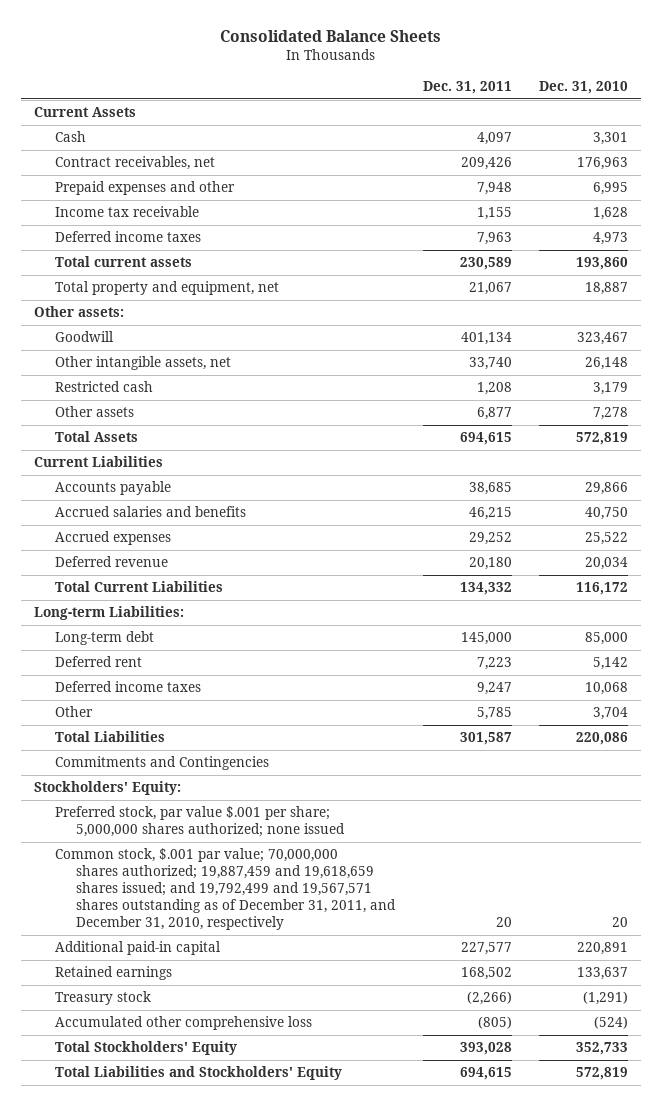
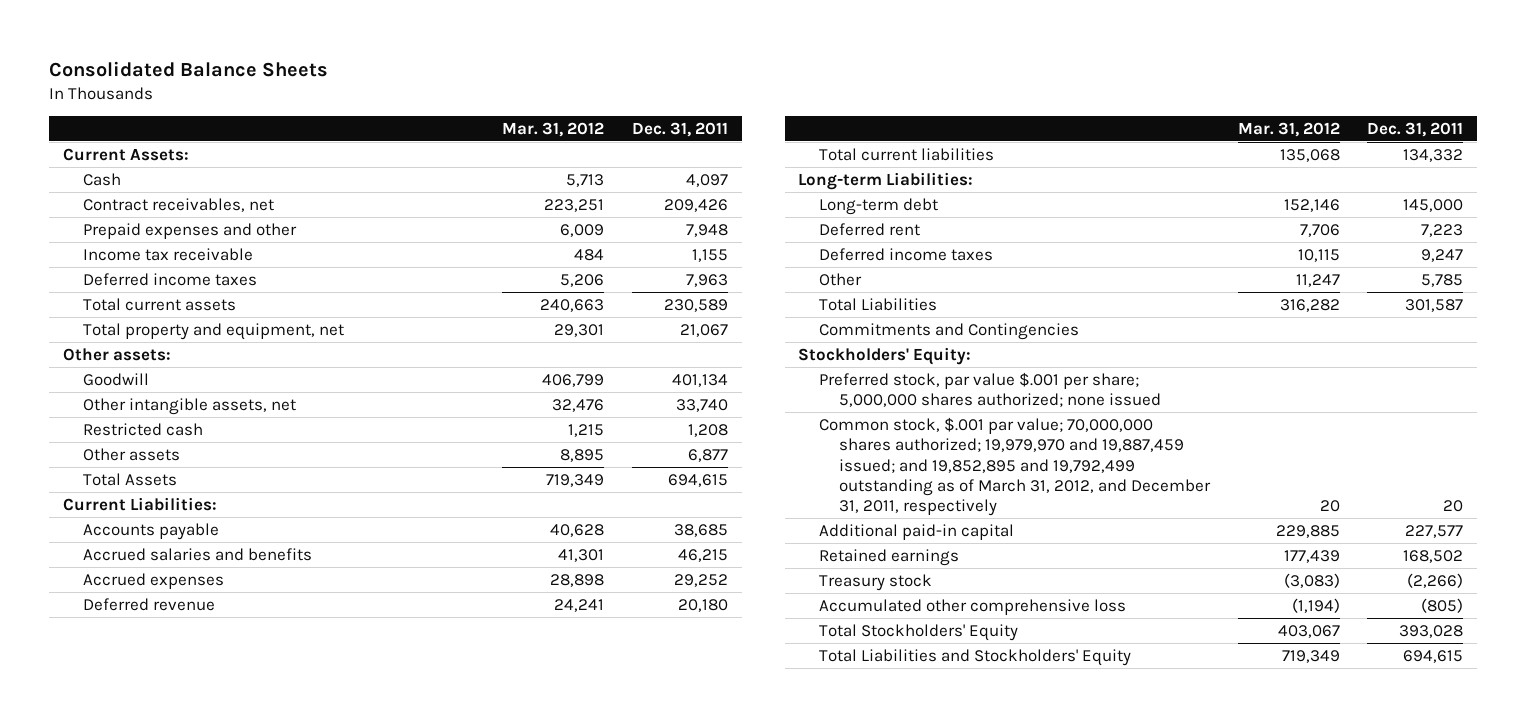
[538,80,628,94] Dec. 31, 2010 -> none
none -> [501,121,604,137] Mar. 31, 2012
[34,107,137,118] Current Assets -> [62,147,189,161] Current Assets:
[34,456,164,468] Current Liabilities -> [62,496,217,511] Current Liabilities:
[55,581,224,593] Total Current Liabilities -> [818,147,994,161] Total current liabilities
[55,848,397,931] Common stock, $.001 par value; 70,000,000 shares authorized; 19,887,459 and 19,618,659 shares issued; and 19,792,499 and 19,567,571 shares outstanding as of December 31, 2011, and December 31, 2010, respectively -> [818,416,1211,517] Common stock, $.001 par value; 70,000,000 shares authorized; 19,979,970 and 19,887,459 issued; and 19,852,895 and 19,792,499 outstanding as of March 31, 2012, and December 31, 2011, respectively

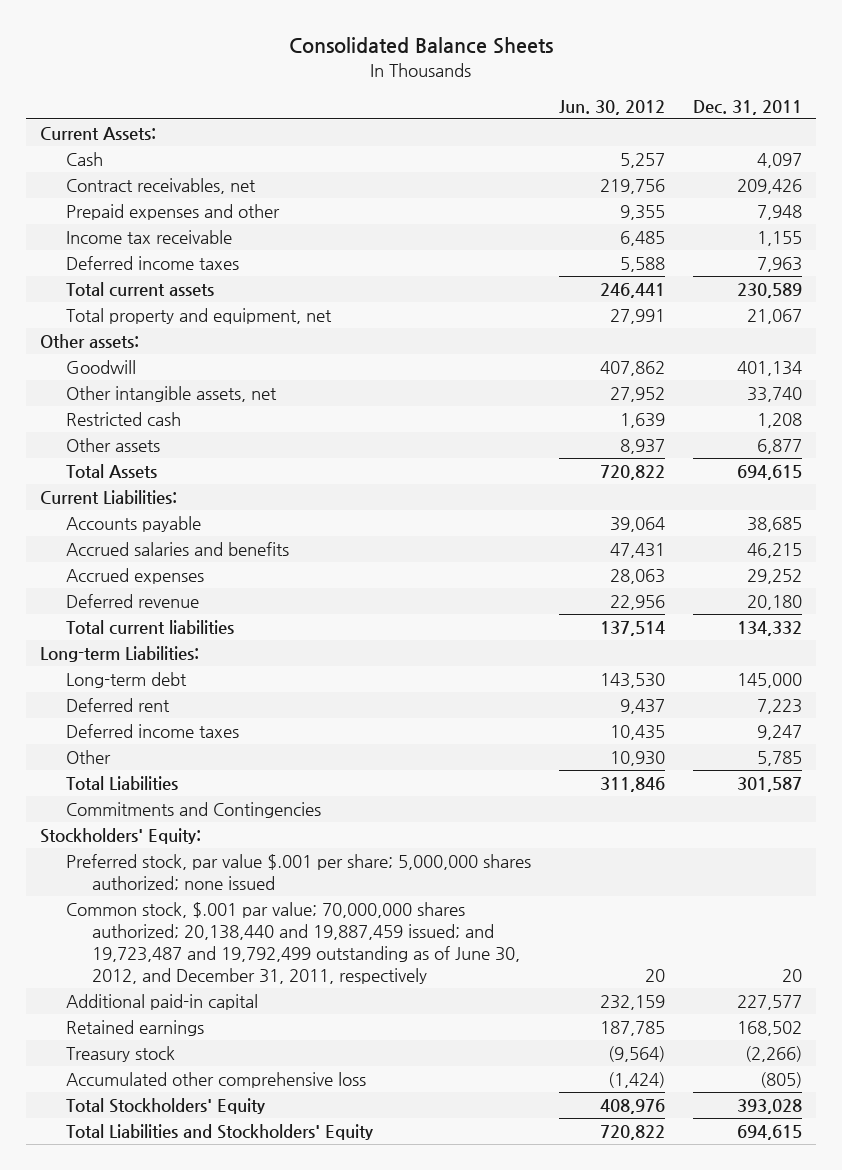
[501,121,604,137] Mar. 31, 2012 -> none
none -> [559,99,666,115] Jun. 30, 2012
[818,416,1211,517] Common stock, $.001 par value; 70,000,000 shares authorized; 19,979,970 and 19,887,459 issued; and 19,852,895 and 19,792,499 outstanding as of March 31, 2012, and December 31, 2011, respectively -> [65,902,521,984] Common stock, $.001 par value; 70,000,000 shares authorized; 20,138,440 and 19,887,459 issued; and 19,723,487 and 19,792,499 outstanding as of June 30, 2012, and December 31, 2011, respectively

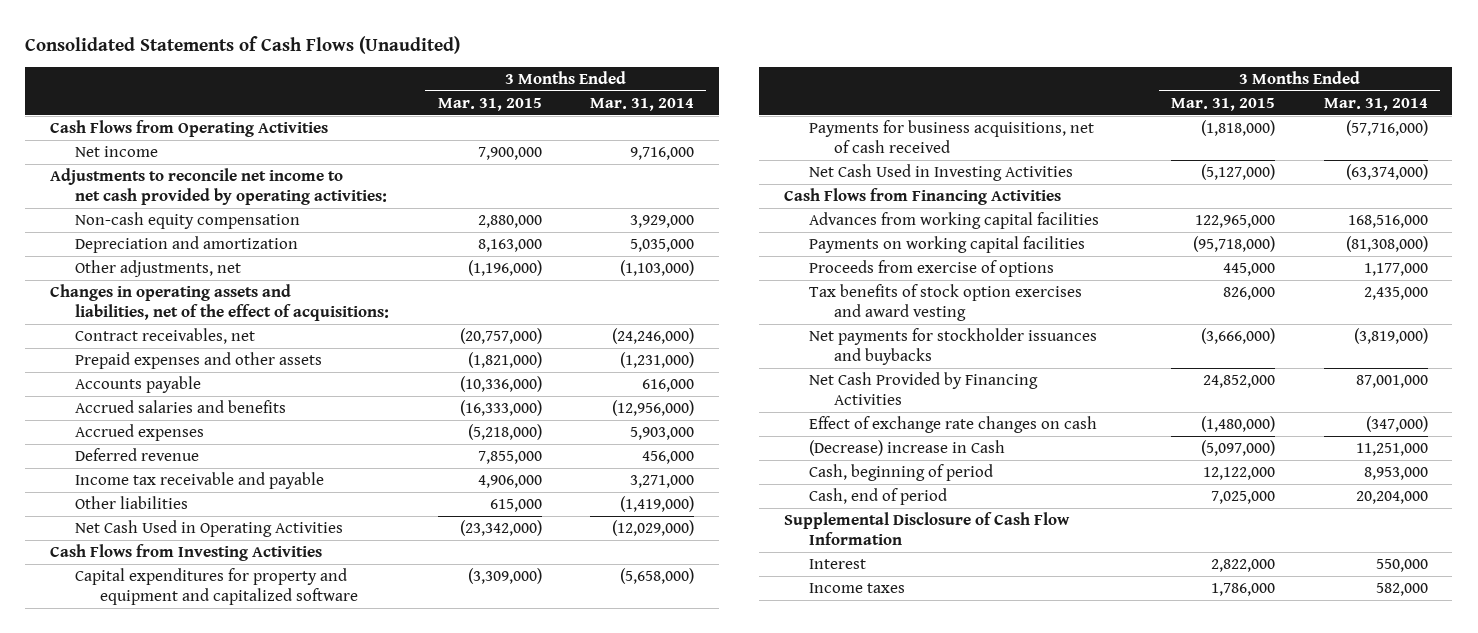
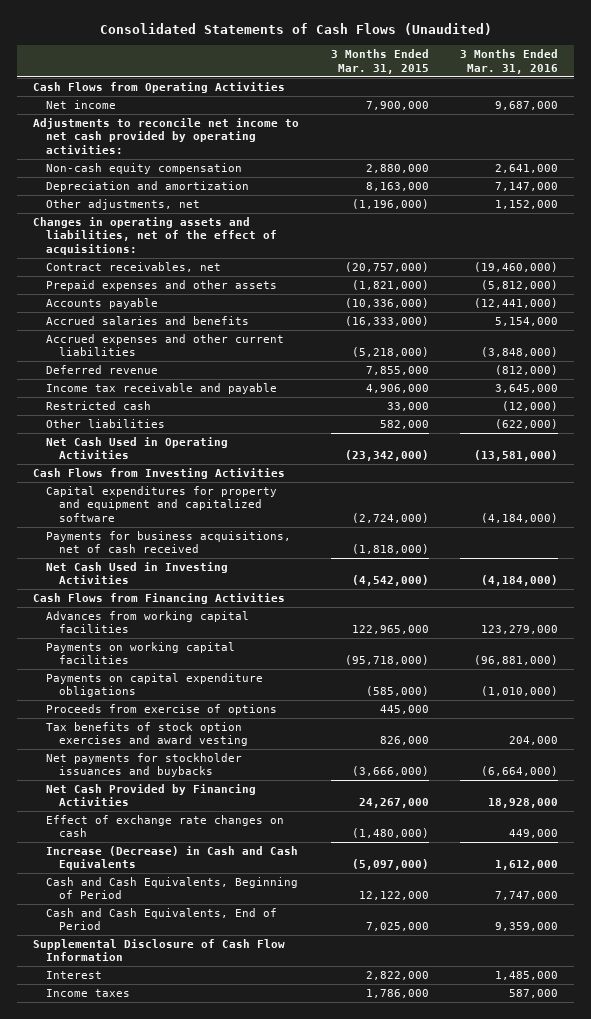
[590,98,695,112] Mar. 31, 2014 -> none
none -> [460,49,559,74] 3 Months Ended Mar. 31, 2016
[74,424,204,442] Accrued expenses -> [46,334,285,357] Accrued expenses and other current liabilities
none -> [46,401,152,411] Restricted cash
[489,499,542,513] 615,000 -> [379,420,429,430] 582,000
[467,568,542,585] (3,309,000) -> [351,512,429,523] (2,724,000)
[1201,164,1276,181] (5,127,000) -> [351,575,429,587] (4,542,000)
none -> [46,673,264,698] Payments on capital expenditure obligations
[1203,375,1276,389] 24,852,000 -> [358,798,429,809] 24,267,000
[808,440,1005,457] (Decrease) increase in Cash -> [46,846,299,871] Increase (Decrease) in Cash and Cash Equivalents
[808,464,993,482] Cash, beginning of period -> [46,877,299,900] Cash and Cash Equivalents, Beginning of Period
[808,488,947,506] Cash, end of period -> [46,908,278,931] Cash and Cash Equivalents, End of Period

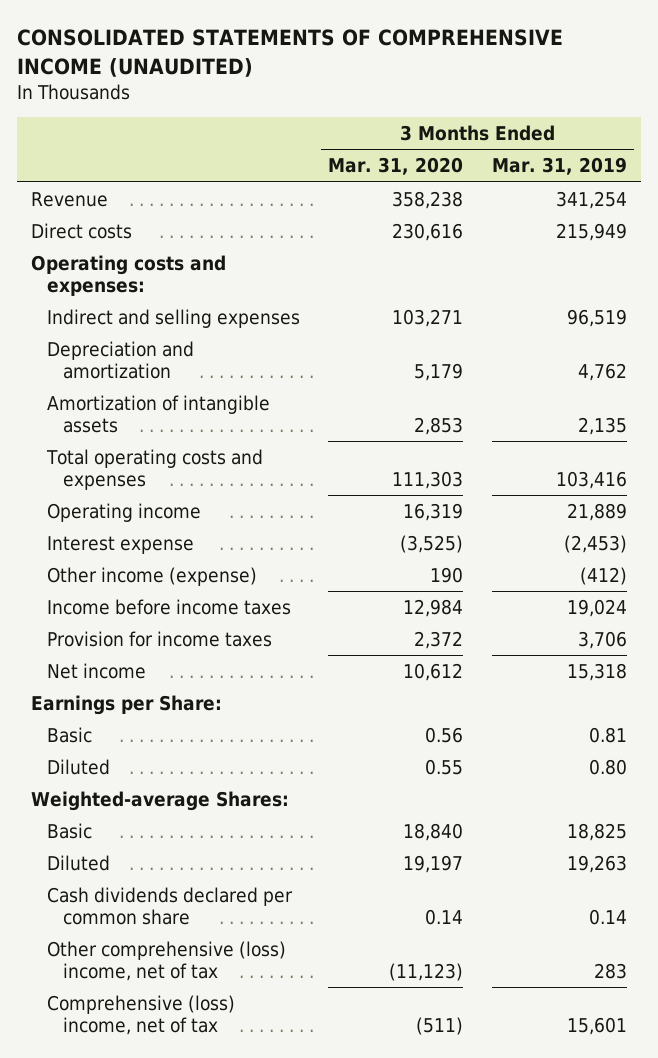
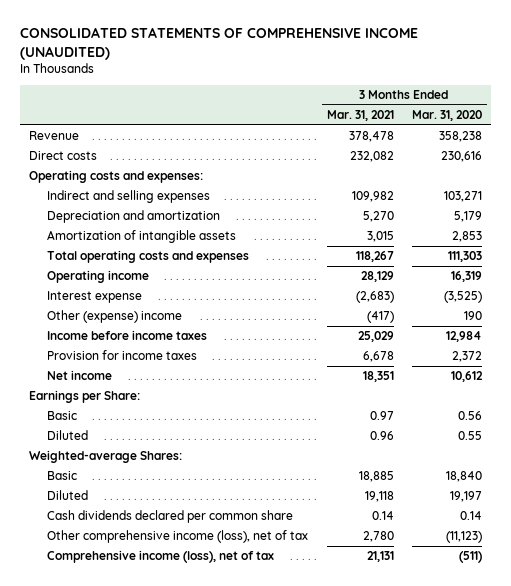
[491,157,627,176] Mar. 31, 2019 -> none
none -> [326,110,394,122] Mar. 31, 2021
[46,566,257,586] Other income (expense) -> [47,310,183,324] Other (expense) income
[46,940,286,981] Other comprehensive (loss) income, net of tax -> [47,530,309,544] Other comprehensive income (loss), net of tax
[46,994,235,1035] Comprehensive (loss) income, net of tax -> [47,550,275,564] Comprehensive income (loss), net of tax

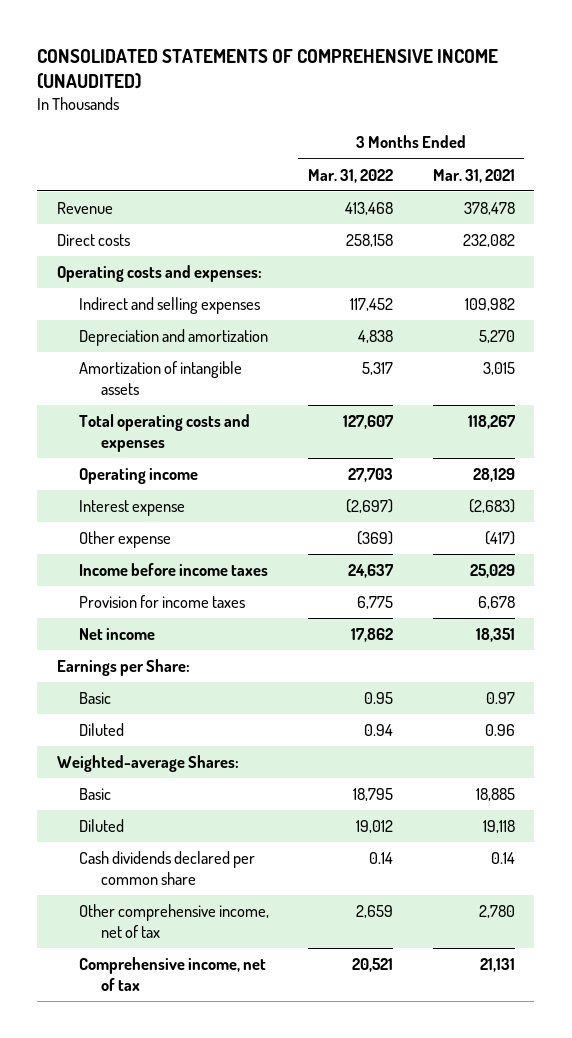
[412,110,483,122] Mar. 31, 2020 -> none
none -> [308,168,394,183] Mar. 31, 2022
[47,310,183,324] Other (expense) income -> [78,530,171,548] Other expense
[47,530,309,544] Other comprehensive income (loss), net of tax -> [78,903,269,939] Other comprehensive income, net of tax
[47,550,275,564] Comprehensive income (loss), net of tax -> [78,956,266,992] Comprehensive income, net of tax

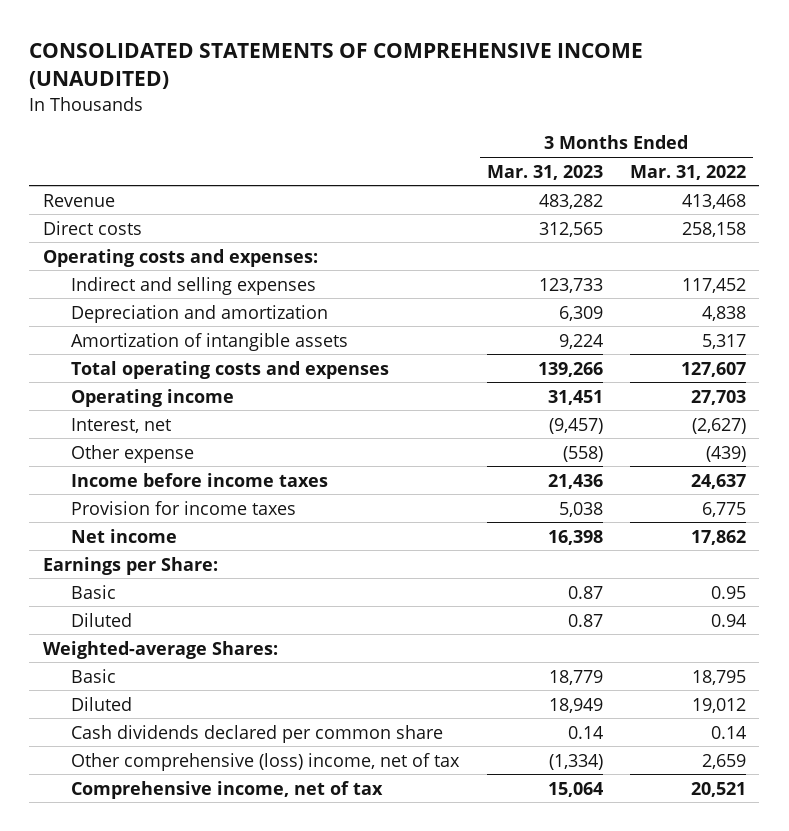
[432,168,515,183] Mar. 31, 2021 -> none
none -> [486,164,603,180] Mar. 31, 2023
[78,499,185,516] Interest expense -> none
none -> [71,417,172,433] Interest, net
[357,530,394,545] (369) -> [705,445,746,462] (439)
[78,903,269,939] Other comprehensive income, net of tax -> [71,752,461,771] Other comprehensive (loss) income, net of tax

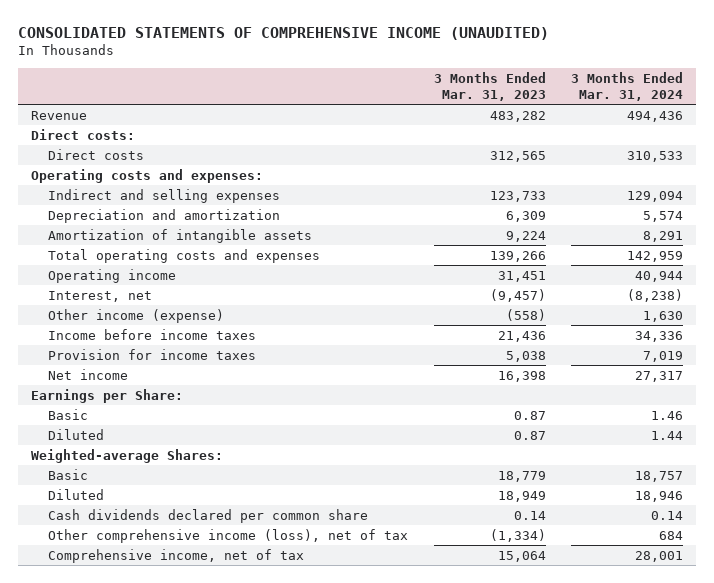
[629,164,746,180] Mar. 31, 2022 -> none
none -> [571,72,684,101] 3 Months Ended Mar. 31, 2024
none -> [30,128,135,140] Direct costs:
[71,444,195,463] Other expense -> [47,308,224,323] Other income (expense)
[71,752,461,771] Other comprehensive (loss) income, net of tax -> [47,528,408,543] Other comprehensive income (loss), net of tax

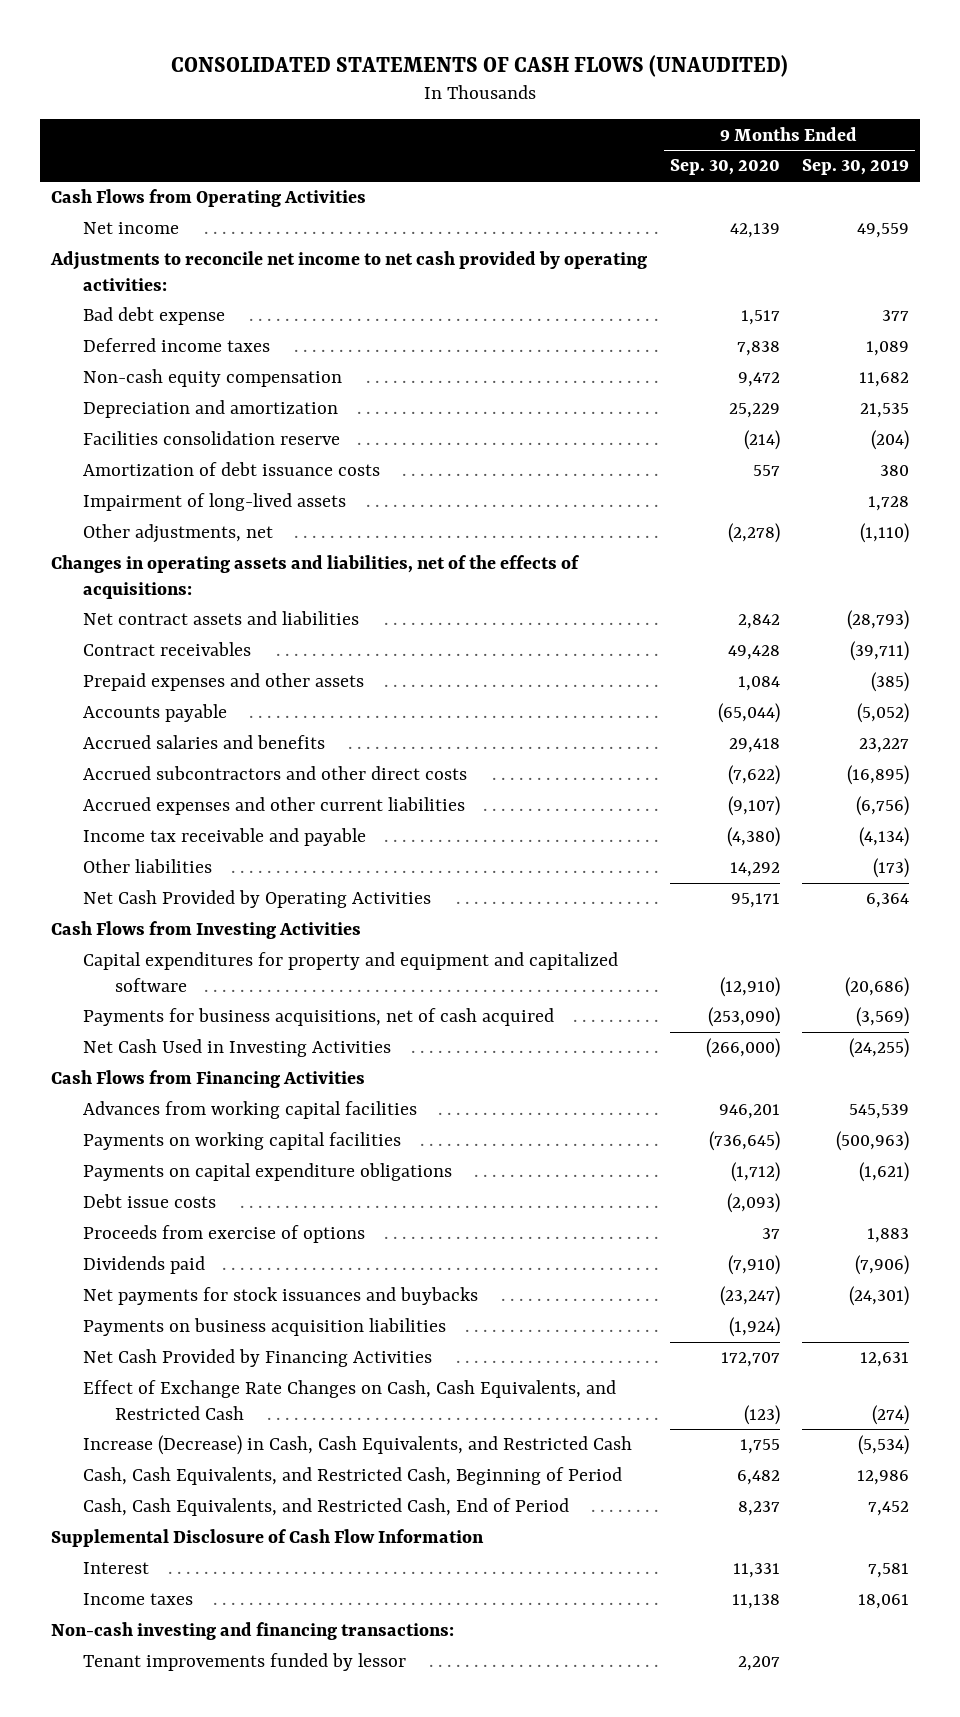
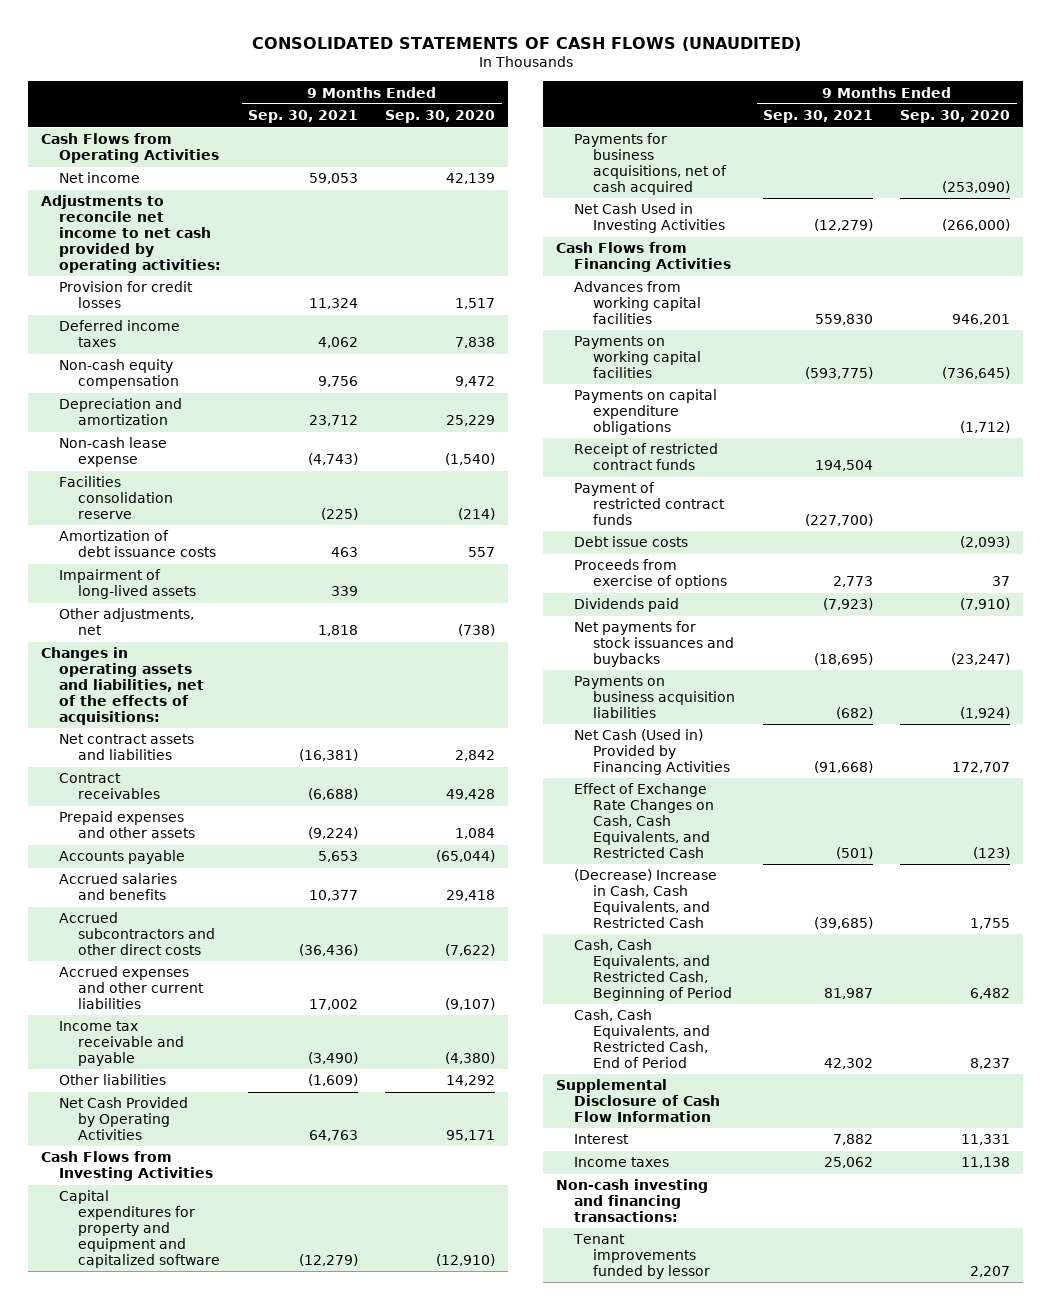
[802,159,910,176] Sep. 30, 2019 -> none
none -> [248,110,359,124] Sep. 30, 2021
[83,307,226,326] Bad debt expense -> [59,281,194,309] Provision for credit losses
none -> [59,437,168,468] Non-cash lease expense
[727,523,780,544] (2,278) -> [457,624,495,637] (738)
none -> [574,443,719,471] Receipt of restricted contract funds
none -> [574,482,725,525] Payment of restricted contract funds
[83,1349,433,1368] Net Cash Provided by Financing Activities -> [574,729,730,775] Net Cash (Used in) Provided by Financing Activities
[83,1435,633,1456] Increase (Decrease) in Cash, Cash Equivalents, and Restricted Cash -> [574,869,718,928] (Decrease) Increase in Cash, Cash Equivalents, and Restricted Cash

